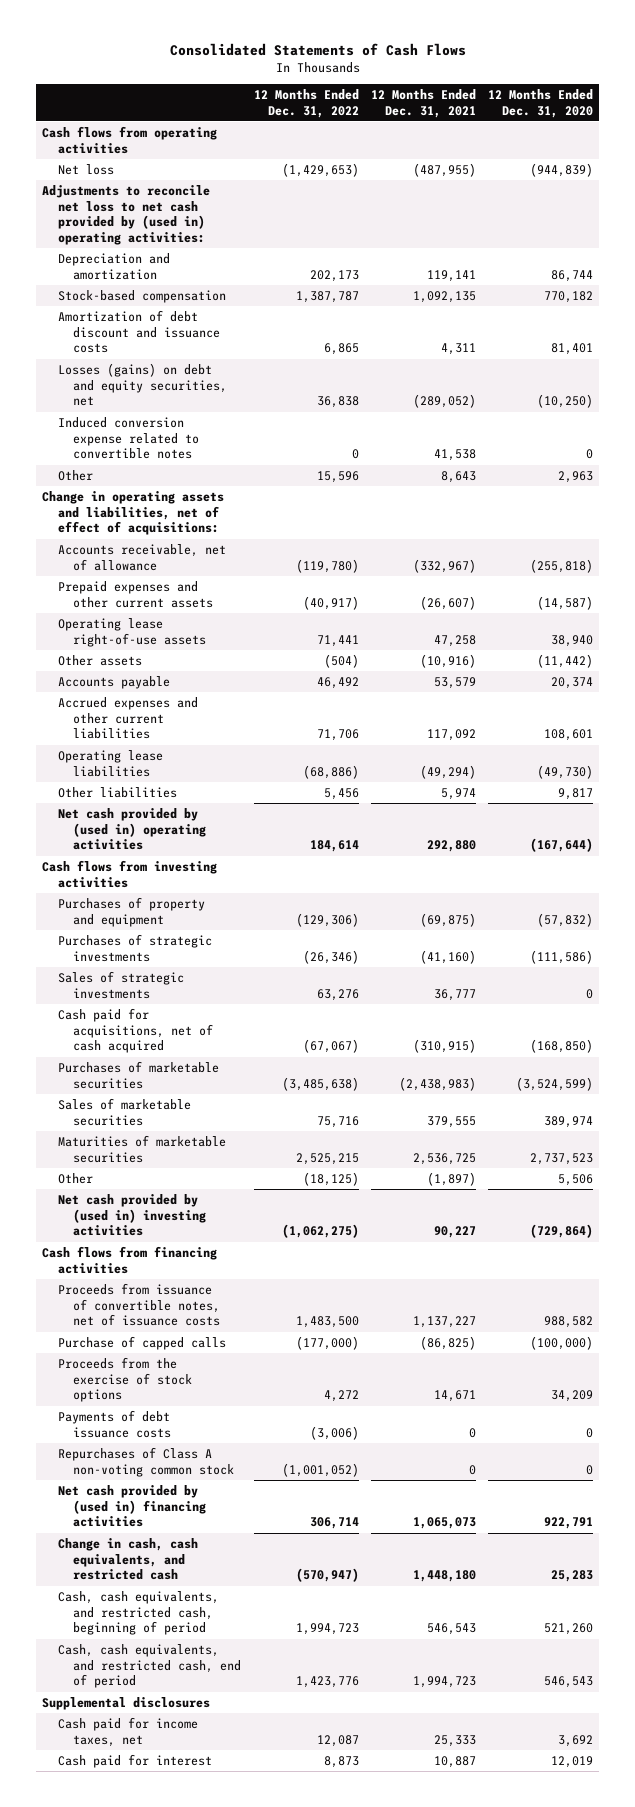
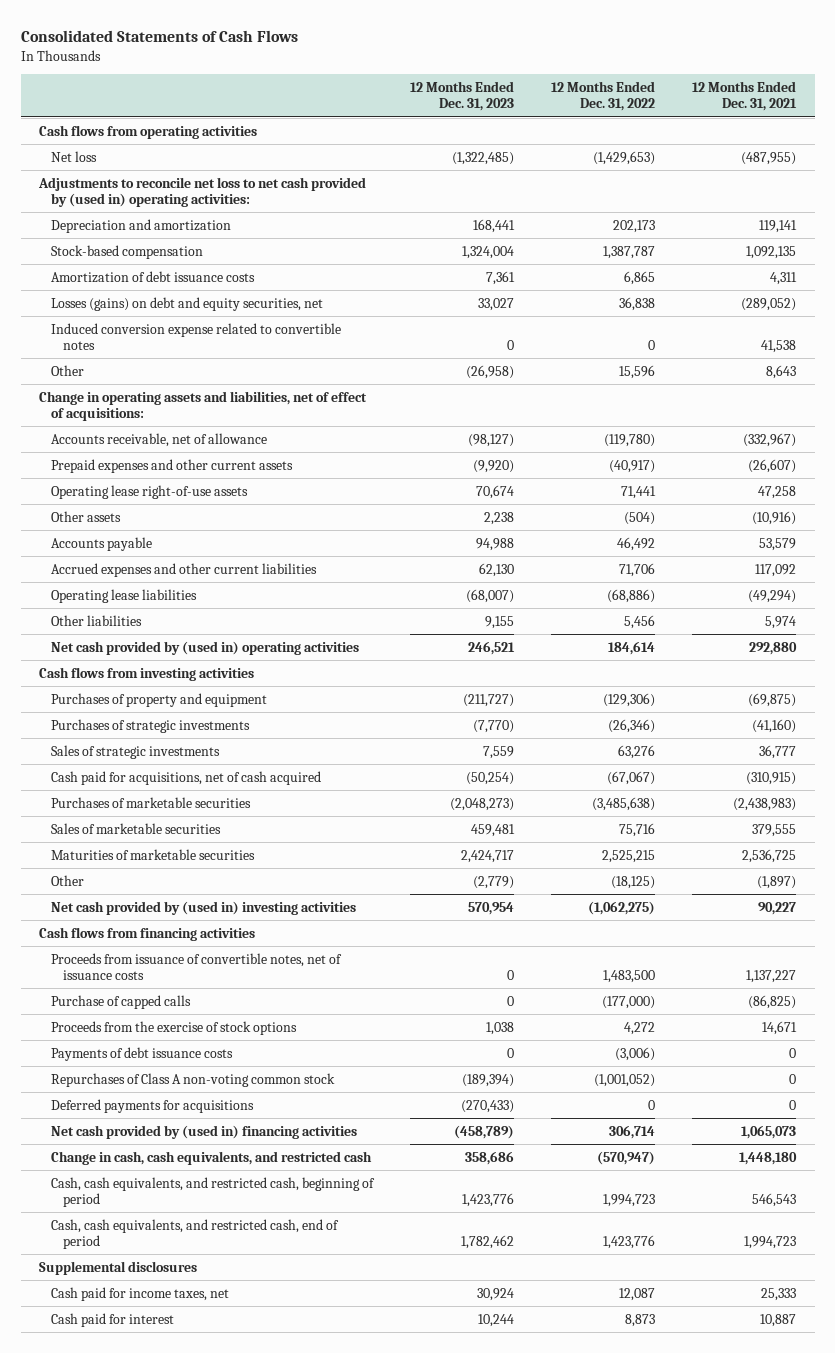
[488,88,594,118] 12 Months Ended Dec. 31, 2020 -> none
none -> [410,81,515,112] 12 Months Ended Dec. 31, 2023
[57,309,221,354] Amortization of debt discount and issuance costs -> [50,270,255,283] Amortization of debt issuance costs
none -> [50,1098,254,1113] Deferred payments for acquisitions

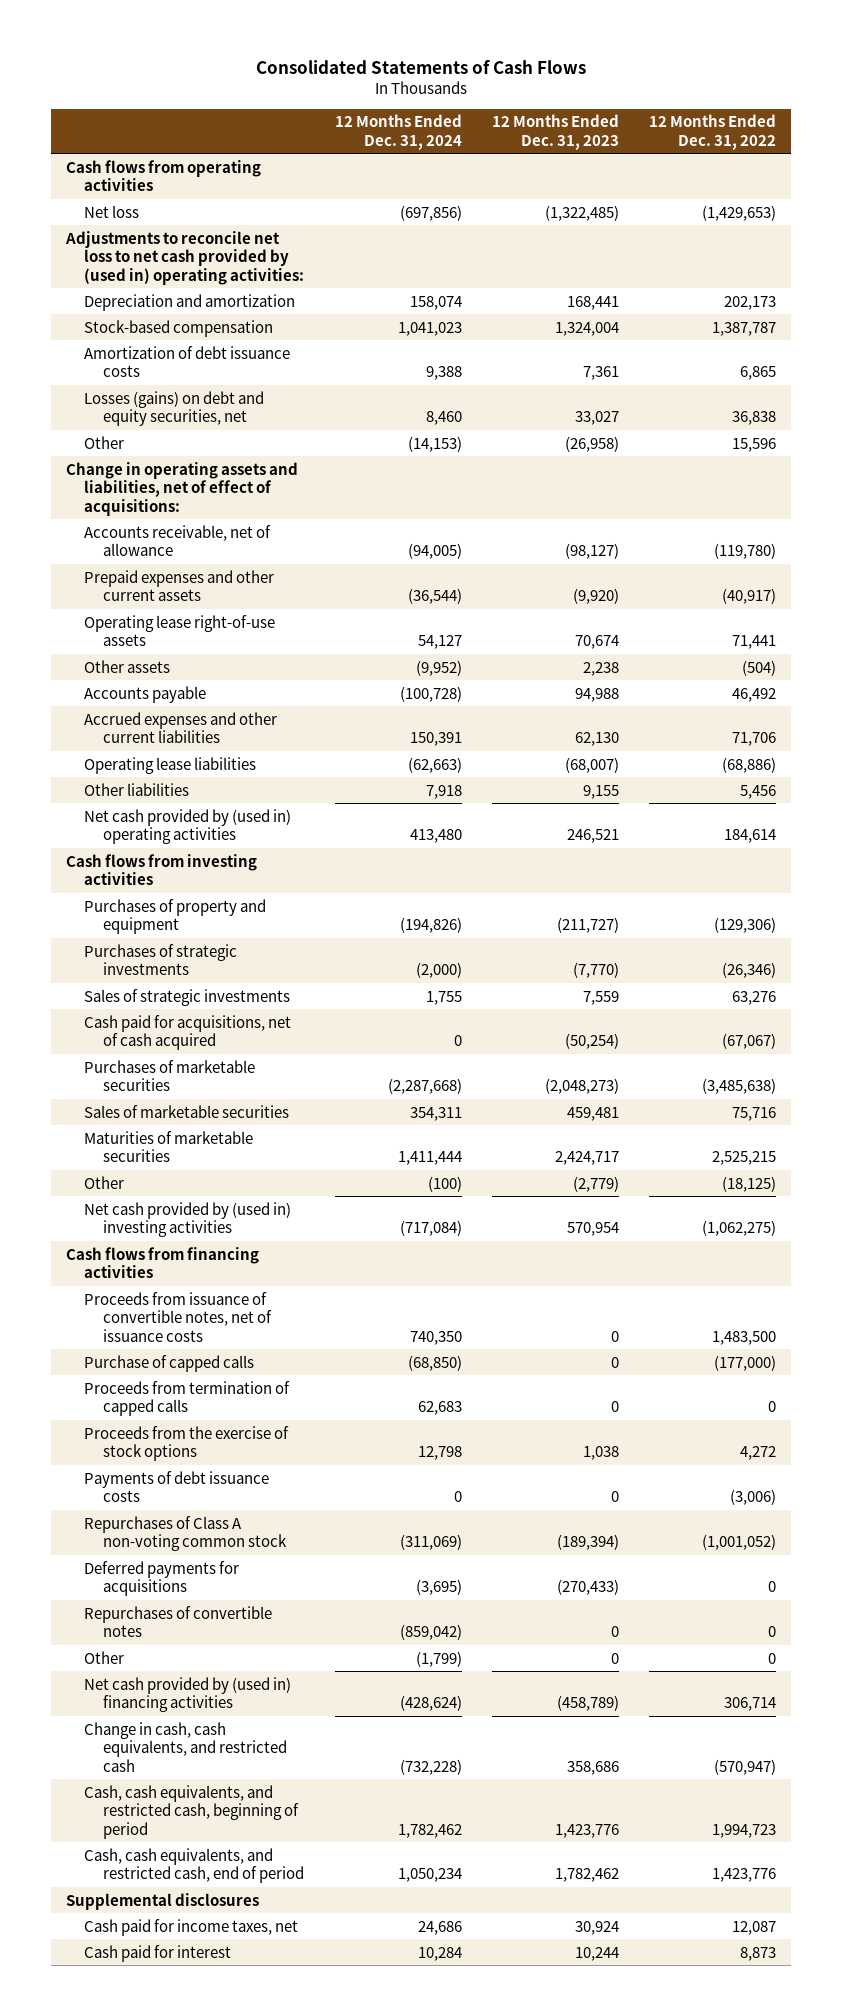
[692,81,798,112] 12 Months Ended Dec. 31, 2021 -> none
none -> [334,114,462,150] 12 Months Ended Dec. 31, 2024
[50,322,341,350] Induced conversion expense related to convertible notes -> none
none -> [84,1380,291,1417] Proceeds from termination of capped calls
none -> [84,1605,273,1638] Repurchases of convertible notes
none -> [84,1650,125,1664] Other

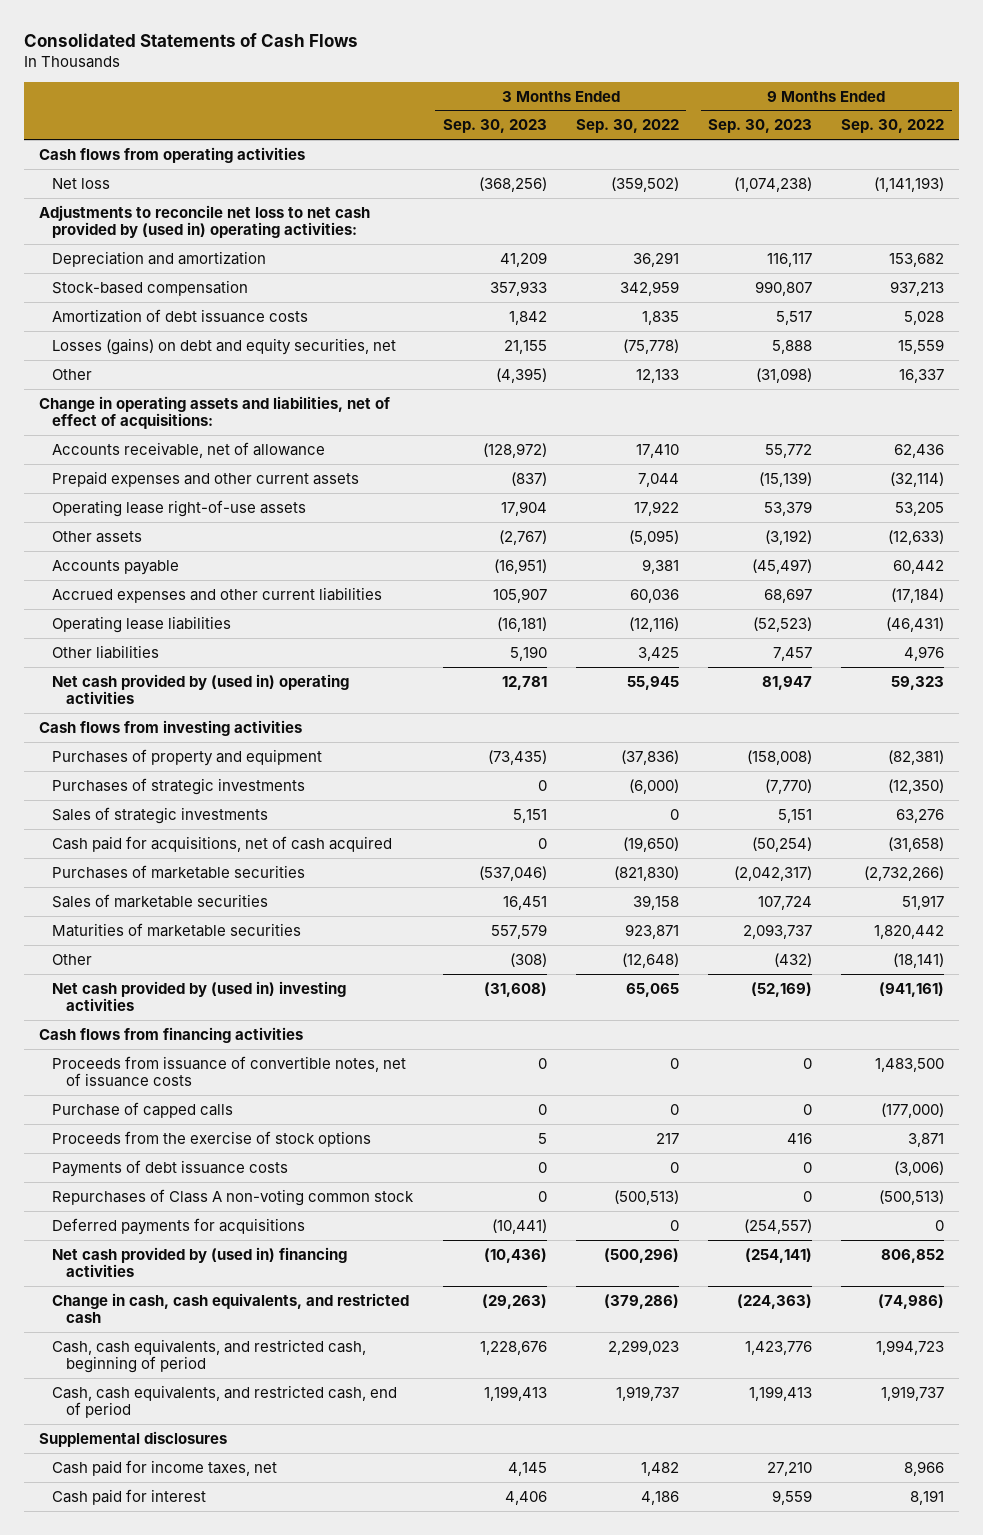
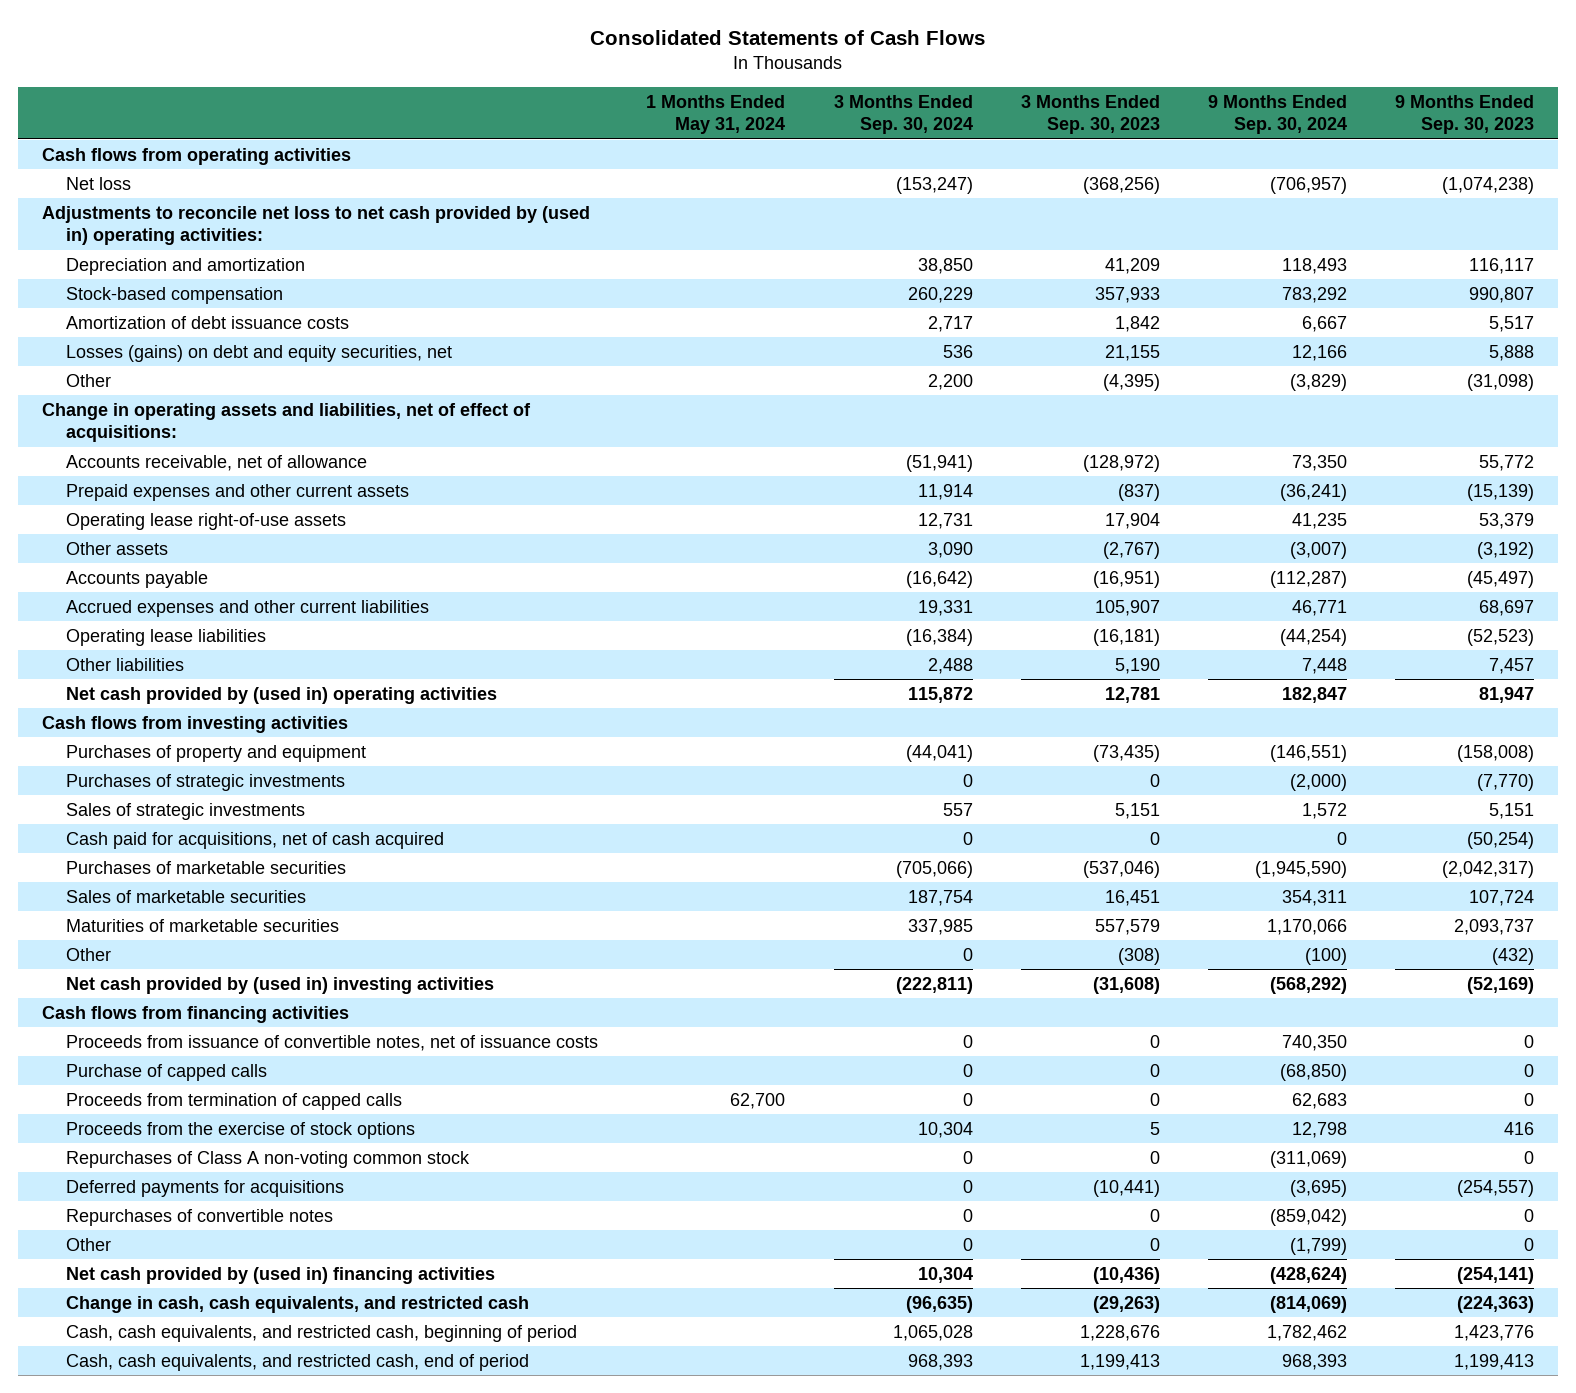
[575,119,679,134] Sep. 30, 2022 -> none
[841,119,945,134] Sep. 30, 2022 -> none
none -> [646,95,786,135] 1 Months Ended May 31, 2024
none -> [833,95,973,135] 3 Months Ended Sep. 30, 2024
none -> [1207,95,1347,135] 9 Months Ended Sep. 30, 2024
none -> [66,1092,403,1110] Proceeds from termination of capped calls
[52,1159,289,1177] Payments of debt issuance costs -> none
none -> [66,1208,334,1226] Repurchases of convertible notes
none -> [66,1237,112,1251] Other
[38,1430,227,1447] Supplemental disclosures -> none
[52,1459,278,1476] Cash paid for income taxes, net -> none
[52,1488,207,1505] Cash paid for interest -> none

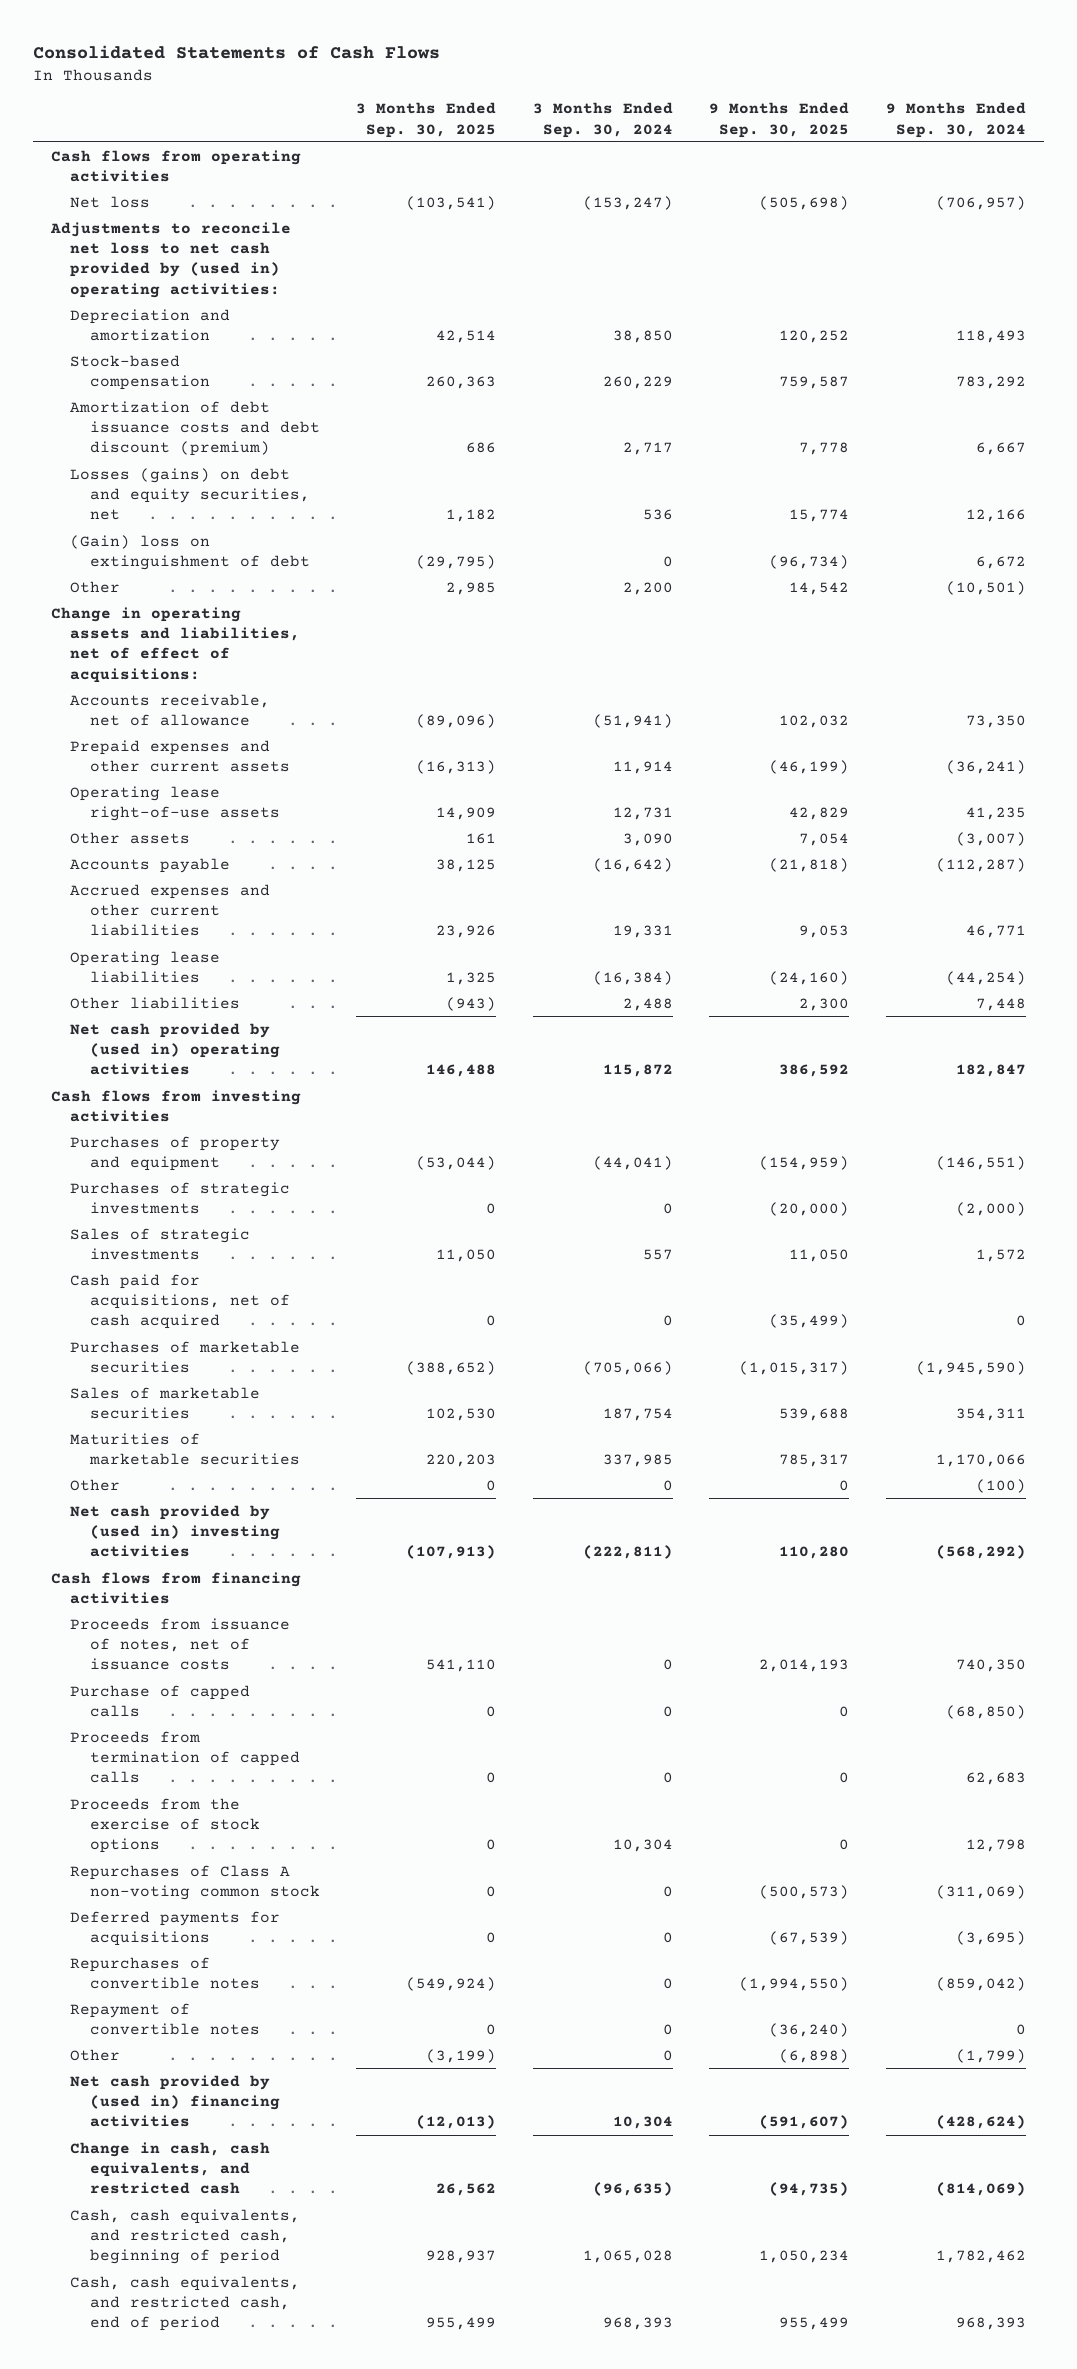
[646,95,786,135] 1 Months Ended May 31, 2024 -> none
[1020,95,1160,135] 3 Months Ended Sep. 30, 2023 -> none
[1394,95,1534,135] 9 Months Ended Sep. 30, 2023 -> none
none -> [356,102,497,138] 3 Months Ended Sep. 30, 2025
none -> [709,102,850,138] 9 Months Ended Sep. 30, 2025
[66,315,350,329] Amortization of debt issuance costs -> [70,400,320,457] Amortization of debt issuance costs and debt discount (premium)
none -> [70,534,310,570] (Gain) loss on extinguishment of debt
[1289,373,1347,391] (3,829) -> [945,580,1026,595] (10,501)
[66,1034,599,1051] Proceeds from issuance of convertible notes, net of issuance costs -> [70,1617,291,1671] Proceeds from issuance of notes, net of issuance costs
none -> [70,2002,260,2035] Repayment of convertible notes

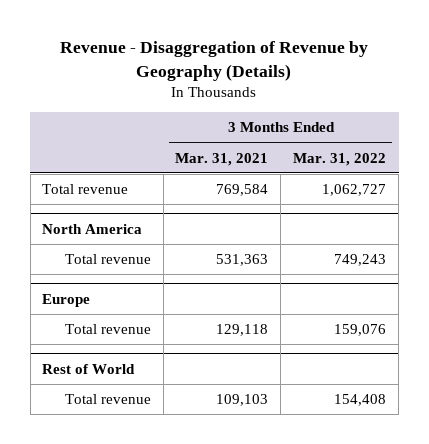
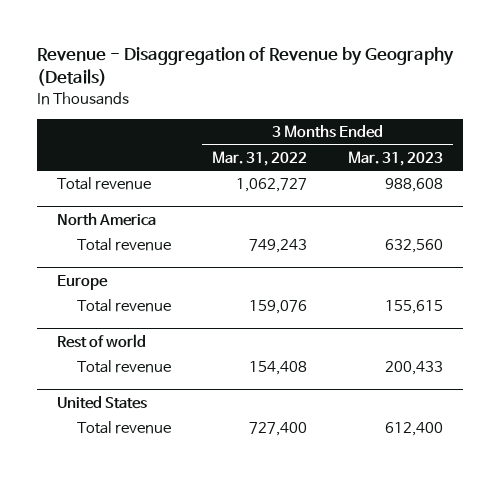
[175,152,269,166] Mar. 31, 2021 -> none
none -> [348,150,444,166] Mar. 31, 2023
[42,363,136,374] Rest of World -> [57,333,147,348] Rest of world
none -> [57,395,148,409] United States
none -> [77,421,172,435] Total revenue

